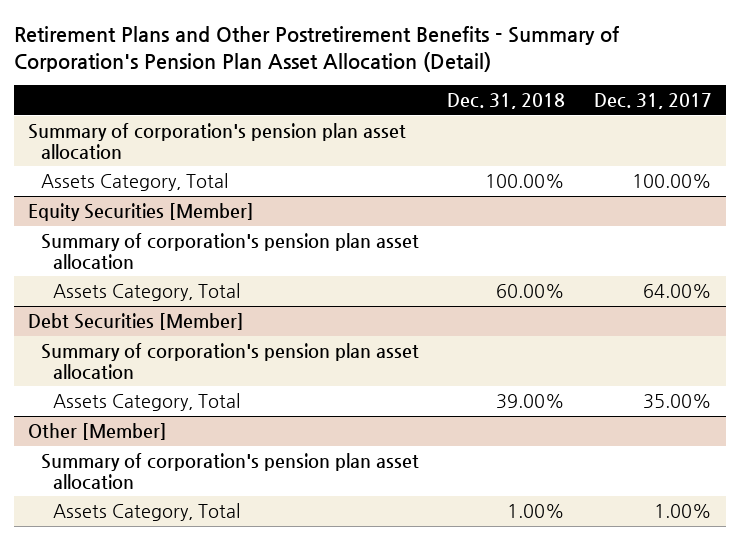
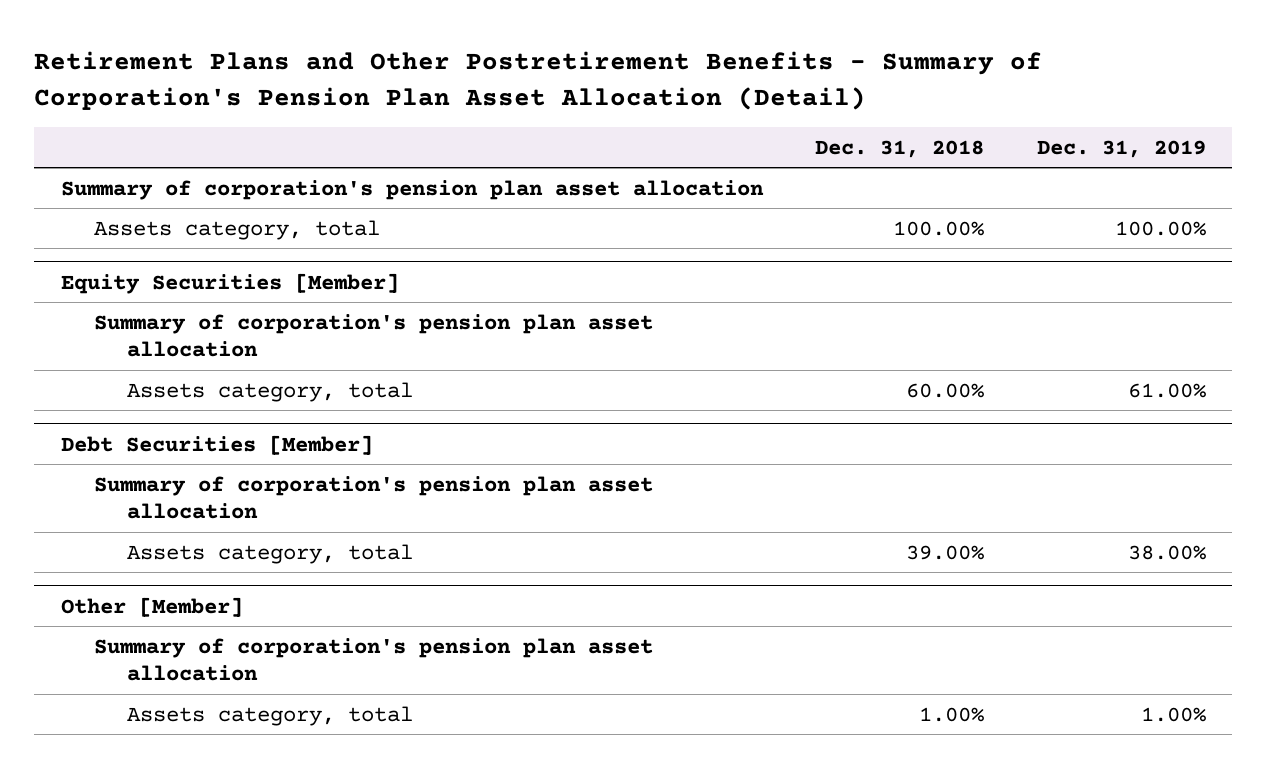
[593,92,712,109] Dec. 31, 2017 -> none
none -> [1036,139,1206,158] Dec. 31, 2019
[40,172,228,191] Assets Category, Total -> [93,219,380,240] Assets category, total
[53,282,241,301] Assets Category, Total -> [127,381,414,402] Assets category, total
[53,392,241,411] Assets Category, Total -> [127,543,414,564] Assets category, total
[53,502,241,521] Assets Category, Total -> [127,705,414,726] Assets category, total

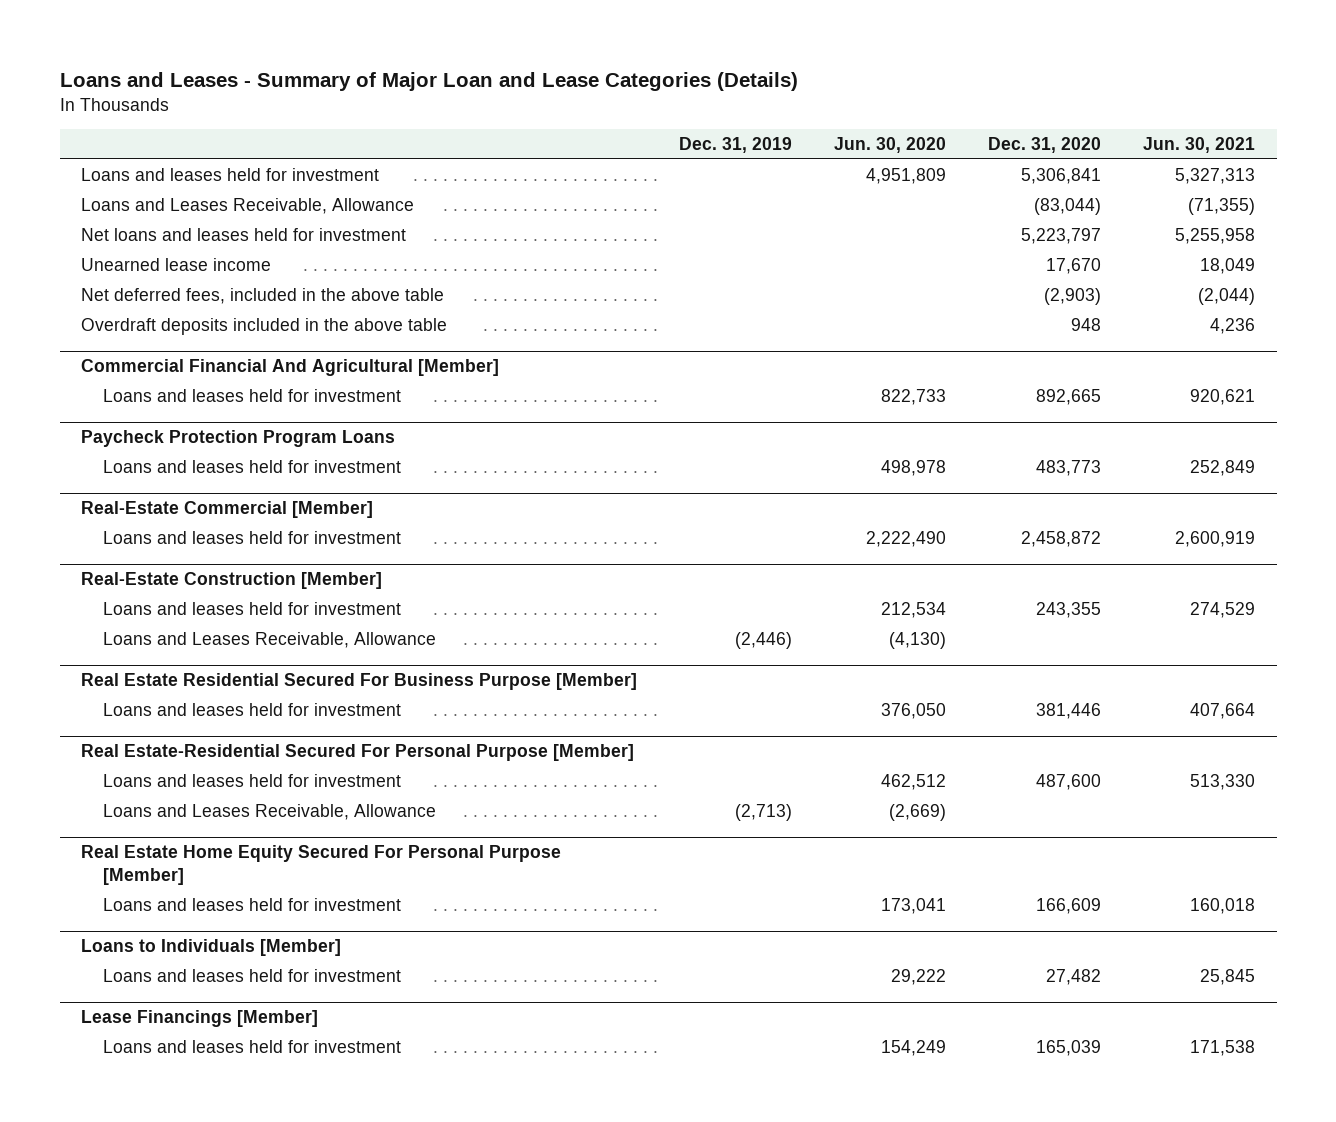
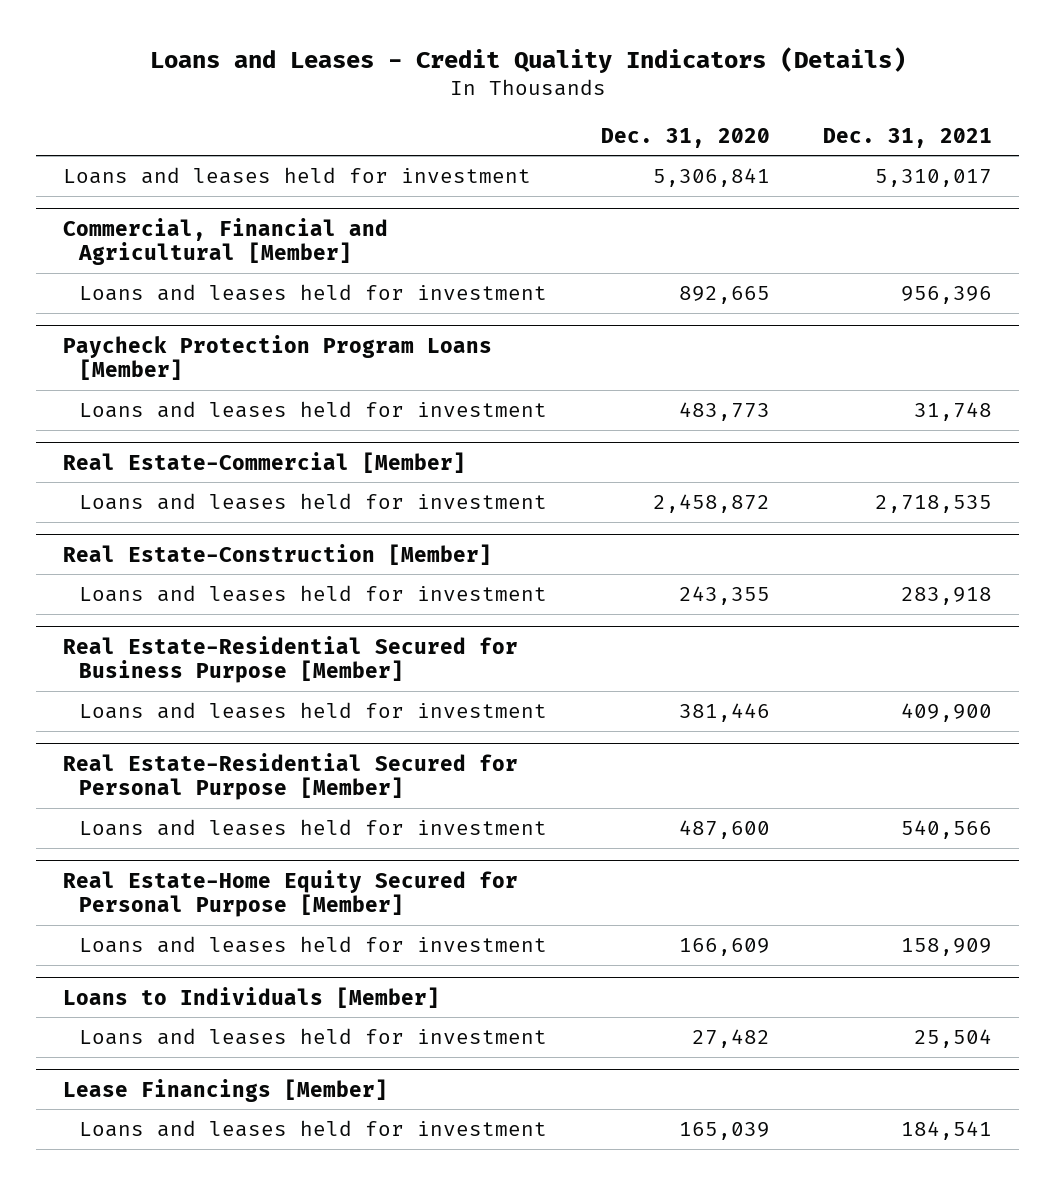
[59,72,798,92] Loans and Leases - Summary of Major Loan and Lease Categories (Details) -> [149,46,906,73] Loans and Leases - Credit Quality Indicators (Details)
[678,136,792,153] Dec. 31, 2019 -> none
[834,136,947,153] Jun. 30, 2020 -> none
[1143,136,1256,153] Jun. 30, 2021 -> none
none -> [823,127,993,148] Dec. 31, 2021
[80,198,414,215] Loans and Leases Receivable, Allowance -> none
[80,228,406,242] Net loans and leases held for investment -> none
[80,258,271,272] Unearned lease income -> none
[80,288,444,305] Net deferred fees, included in the above table -> none
[80,318,447,336] Overdraft deposits included in the above table -> none
[80,359,499,377] Commercial Financial And Agricultural [Member] -> [62,217,388,266] Commercial, Financial and Agricultural [Member]
[80,430,395,448] Paycheck Protection Program Loans -> [62,334,492,381] Paycheck Protection Program Loans [Member]
[80,501,373,519] Real-Estate Commercial [Member] -> [62,451,466,473] Real Estate-Commercial [Member]
[80,572,382,590] Real-Estate Construction [Member] -> [62,543,492,565] Real Estate-Construction [Member]
[102,632,436,649] Loans and Leases Receivable, Allowance -> none
[80,673,637,691] Real Estate Residential Secured For Business Purpose [Member] -> [62,635,518,684] Real Estate-Residential Secured for Business Purpose [Member]
[80,744,634,762] Real Estate-Residential Secured For Personal Purpose [Member] -> [62,752,518,801] Real Estate-Residential Secured for Personal Purpose [Member]
[102,804,436,821] Loans and Leases Receivable, Allowance -> none
[80,845,561,886] Real Estate Home Equity Secured For Personal Purpose [Member] -> [62,869,518,918] Real Estate-Home Equity Secured for Personal Purpose [Member]

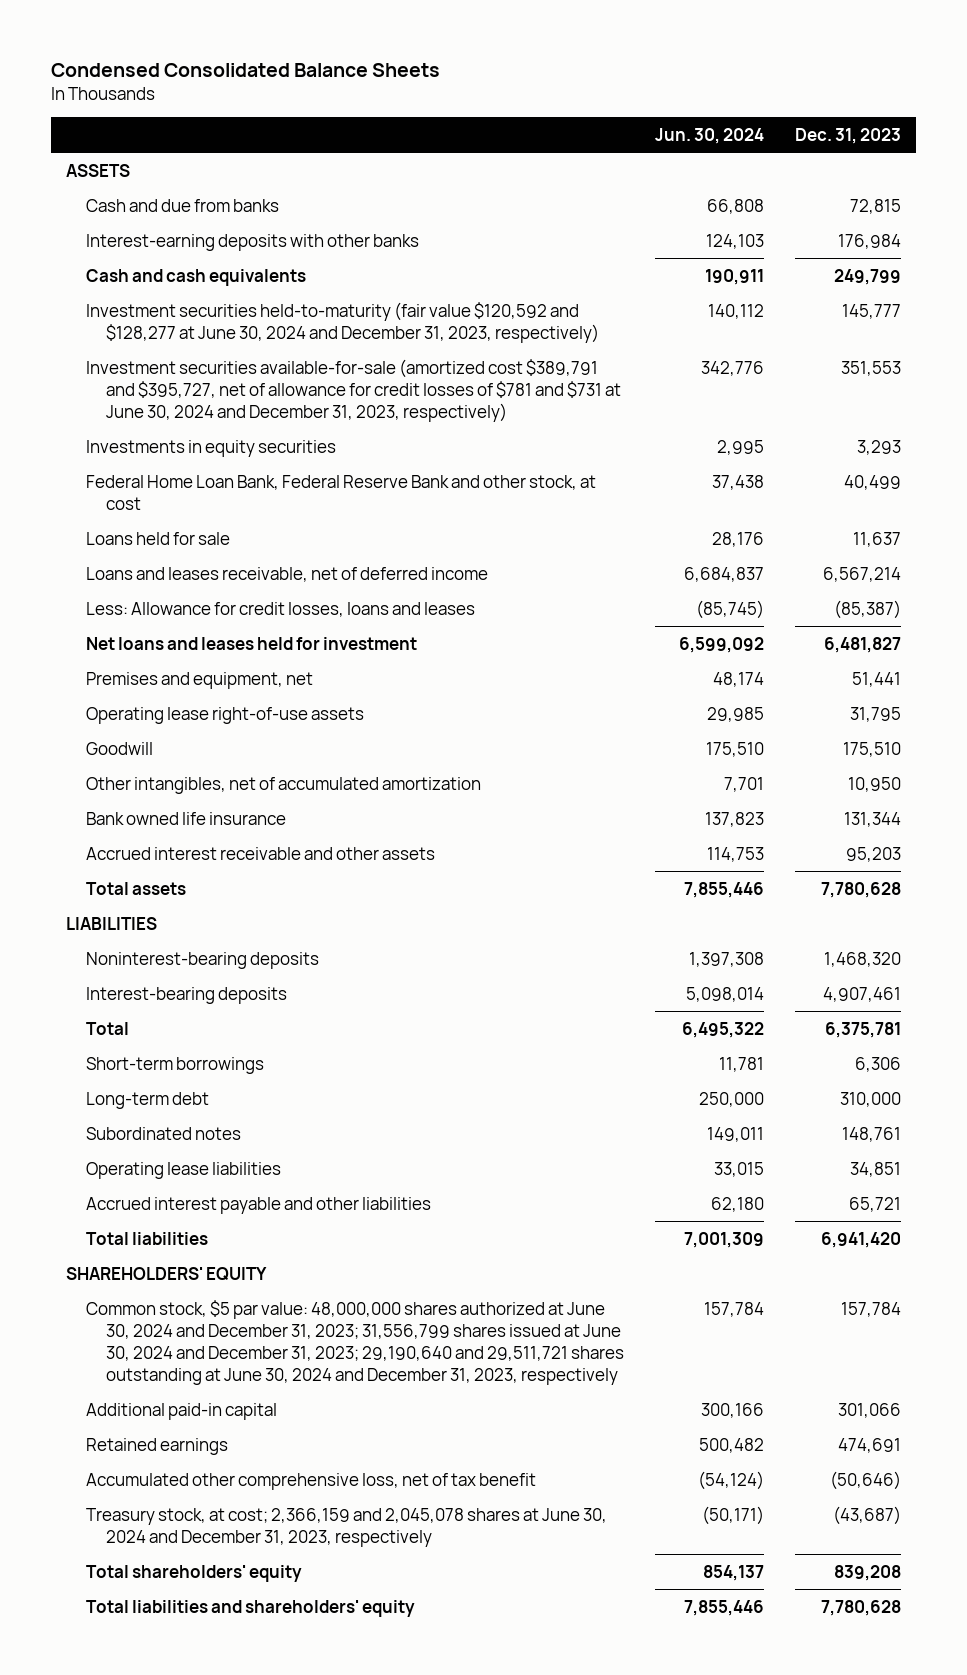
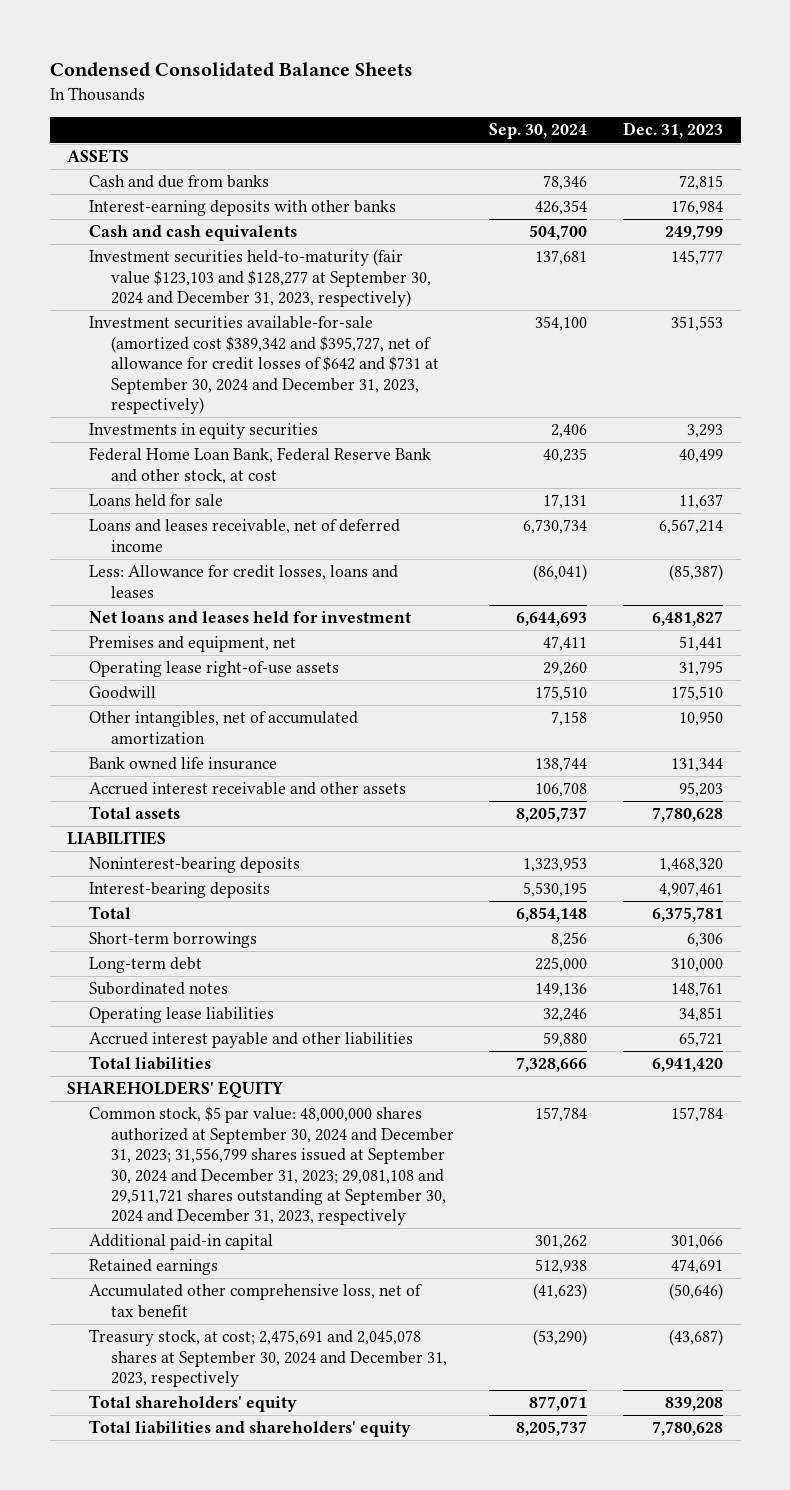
[654,127,764,144] Jun. 30, 2024 -> none
none -> [489,123,588,140] Sep. 30, 2024
[86,301,599,343] Investment securities held-to-maturity (fair value $120,592 and $128,277 at June 30, 2024 and December 31, 2023, respectively) -> [89,249,431,308] Investment securities held-to-maturity (fair value $123,103 and $128,277 at September 30, 2024 and December 31, 2023, respectively)
[86,358,621,422] Investment securities available-for-sale (amortized cost $389,791 and $395,727, net of allowance for credit losses of $781 and $731 at June 30, 2024 and December 31, 2023, respectively) -> [89,316,439,414] Investment securities available-for-sale (amortized cost $389,342 and $395,727, net of allowance for credit losses of $642 and $731 at September 30, 2024 and December 31, 2023, respectively)
[86,1299,624,1385] Common stock, $5 par value: 48,000,000 shares authorized at June 30, 2024 and December 31, 2023; 31,556,799 shares issued at June 30, 2024 and December 31, 2023; 29,190,640 and 29,511,721 shares outstanding at June 30, 2024 and December 31, 2023, respectively -> [89,1106,454,1226] Common stock, $5 par value: 48,000,000 shares authorized at September 30, 2024 and December 31, 2023; 31,556,799 shares issued at September 30, 2024 and December 31, 2023; 29,081,108 and 29,511,721 shares outstanding at September 30, 2024 and December 31, 2023, respectively
[86,1507,608,1547] Treasury stock, at cost; 2,366,159 and 2,045,078 shares at June 30, 2024 and December 31, 2023, respectively -> [89,1329,447,1388] Treasury stock, at cost; 2,475,691 and 2,045,078 shares at September 30, 2024 and December 31, 2023, respectively

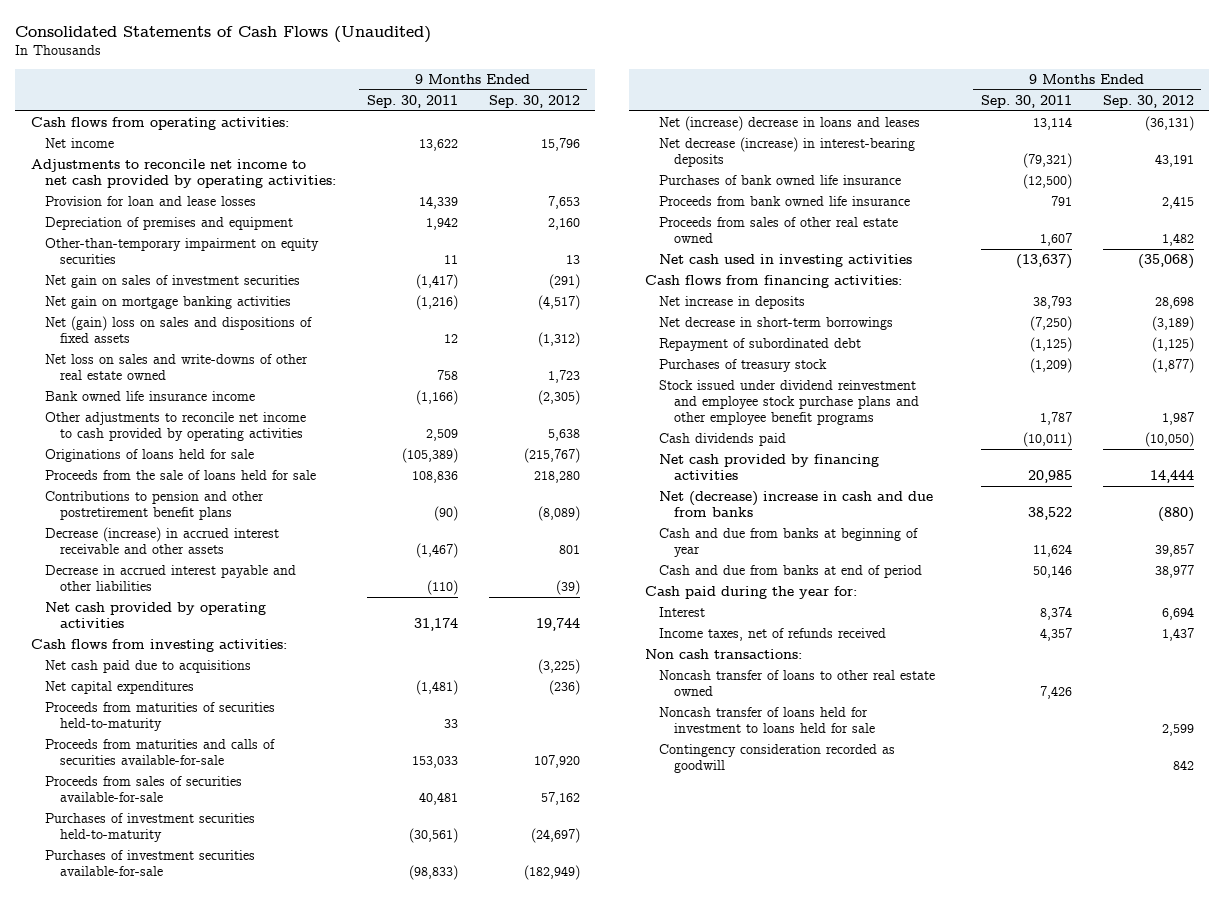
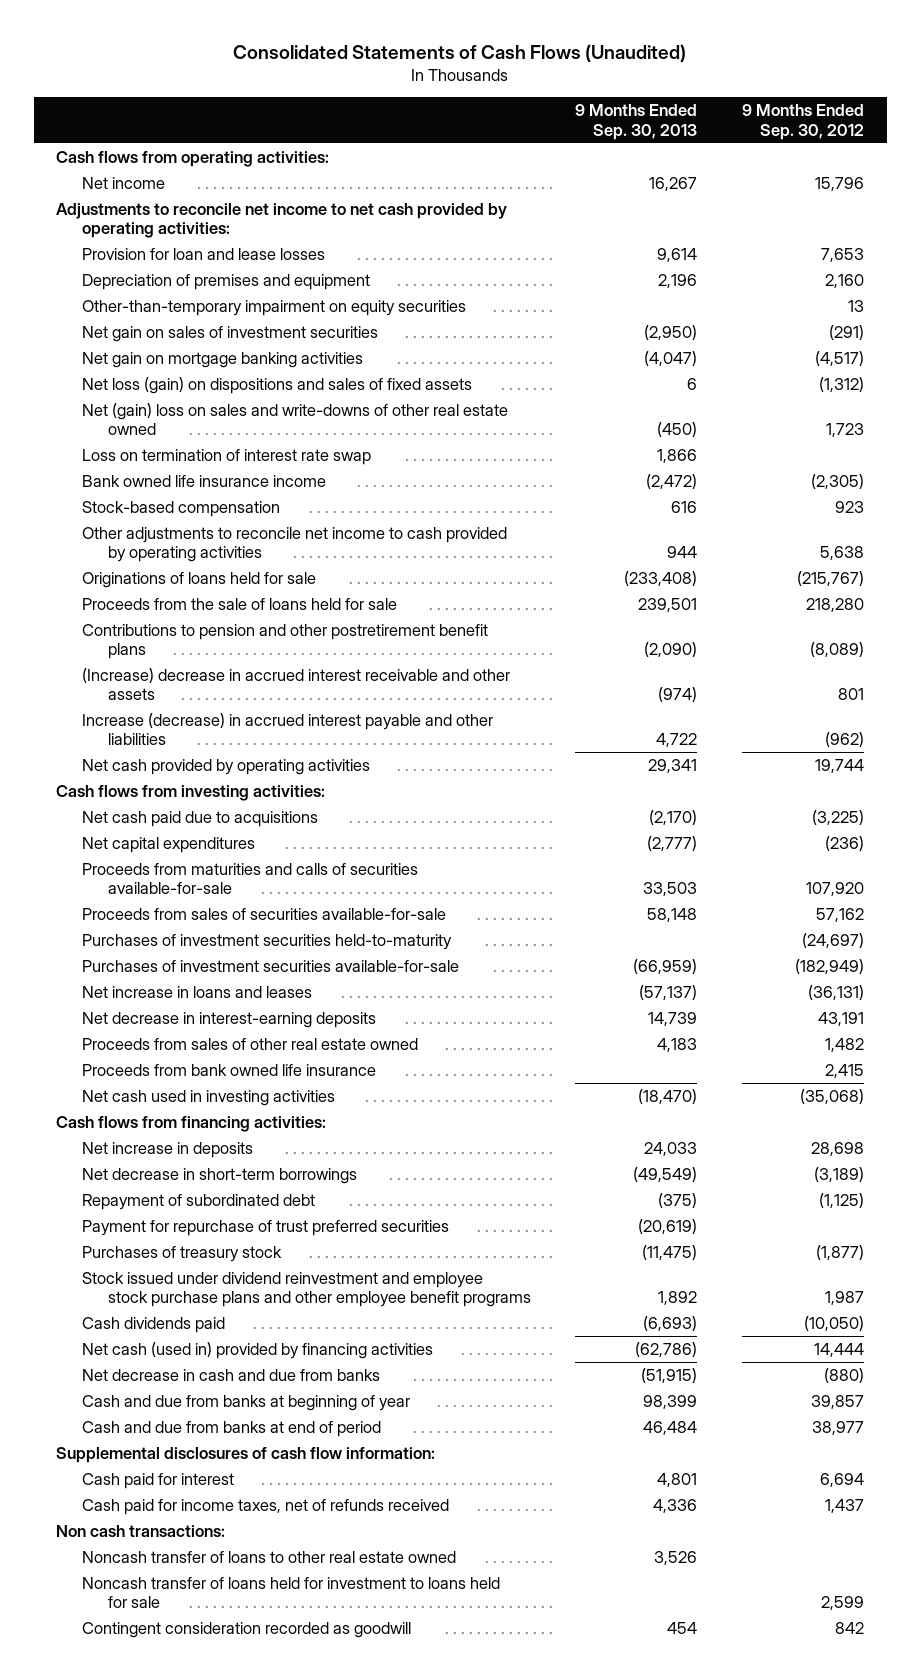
[366,94,458,108] Sep. 30, 2011 -> none
none -> [575,104,698,140] 9 Months Ended Sep. 30, 2013
[45,316,313,344] Net (gain) loss on sales and dispositions of fixed assets -> [81,376,472,394] Net loss (gain) on dispositions and sales of fixed assets
[45,354,309,381] Net loss on sales and write-downs of other real estate owned -> [81,402,508,436] Net (gain) loss on sales and write-downs of other real estate owned
none -> [81,448,371,465] Loss on termination of interest rate swap
none -> [81,500,280,517] Stock-based compensation
[45,527,280,555] Decrease (increase) in accrued interest receivable and other assets -> [81,667,510,701] (Increase) decrease in accrued interest receivable and other assets
[45,565,297,592] Decrease in accrued interest payable and other liabilities -> [81,712,493,746] Increase (decrease) in accrued interest payable and other liabilities
[555,580,580,596] (39) -> [825,732,865,748] (962)
[45,702,276,732] Proceeds from maturities of securities held-to-maturity -> none
[659,175,902,186] Purchases of bank owned life insurance -> none
[659,116,921,132] Net (increase) decrease in loans and leases -> [81,985,312,998] Net increase in loans and leases
[659,137,916,168] Net decrease (increase) in interest-bearing deposits -> [81,1011,376,1028] Net decrease in interest-earning deposits
[659,196,911,207] Proceeds from bank owned life insurance -> [81,1063,376,1076] Proceeds from bank owned life insurance
none -> [81,1219,449,1236] Payment for repurchase of trust preferred securities
[659,454,880,481] Net cash provided by financing activities -> [81,1341,433,1359] Net cash (used in) provided by financing activities
[659,491,934,518] Net (decrease) increase in cash and due from banks -> [81,1368,380,1381] Net decrease in cash and due from banks
[644,586,857,600] Cash paid during the year for: -> none
none -> [56,1446,436,1463] Supplemental disclosures of cash flow information:
[659,607,706,618] Interest -> [81,1472,234,1489] Cash paid for interest
[659,628,887,642] Income taxes, net of refunds received -> [81,1498,449,1515] Cash paid for income taxes, net of refunds received
[659,744,896,774] Contingency consideration recorded as goodwill -> [81,1621,411,1638] Contingent consideration recorded as goodwill

